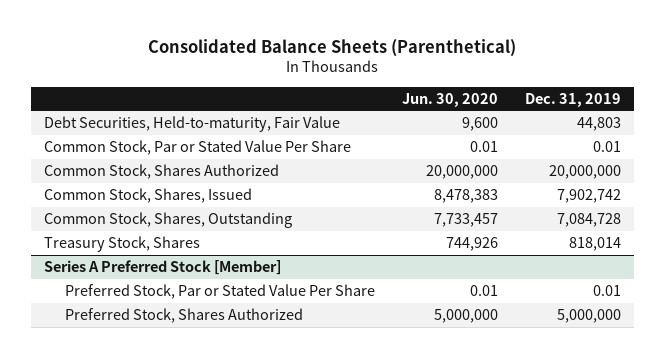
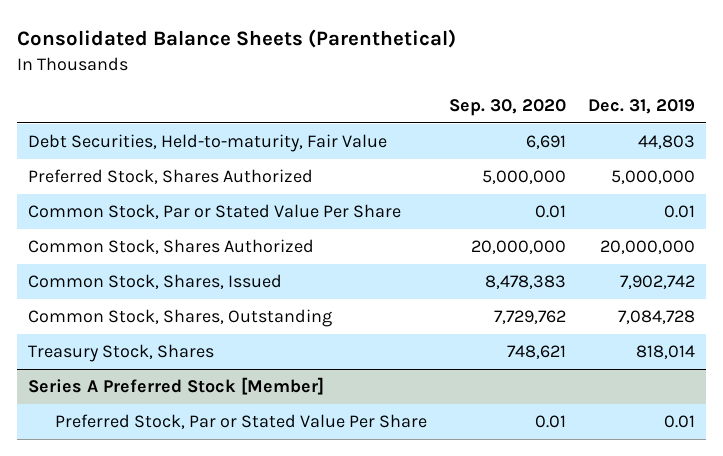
[401,92,498,107] Jun. 30, 2020 -> none
none -> [449,98,567,116] Sep. 30, 2020
none -> [28,169,314,185] Preferred Stock, Shares Authorized
[65,308,304,324] Preferred Stock, Shares Authorized -> none

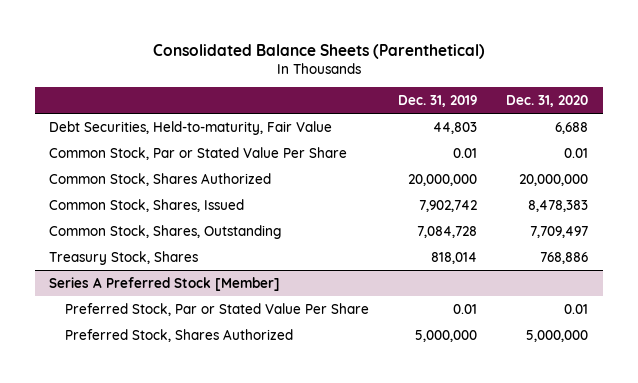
[449,98,567,116] Sep. 30, 2020 -> none
none -> [506,94,589,107] Dec. 31, 2020
[28,169,314,185] Preferred Stock, Shares Authorized -> none
none -> [65,328,294,342] Preferred Stock, Shares Authorized

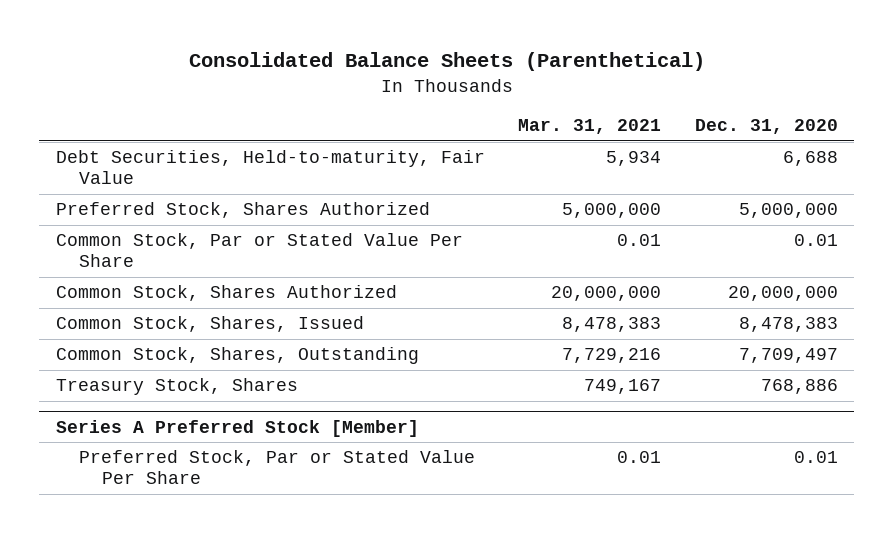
[398,94,478,107] Dec. 31, 2019 -> none
none -> [518,119,662,135] Mar. 31, 2021
none -> [56,202,431,219] Preferred Stock, Shares Authorized
[65,328,294,342] Preferred Stock, Shares Authorized -> none

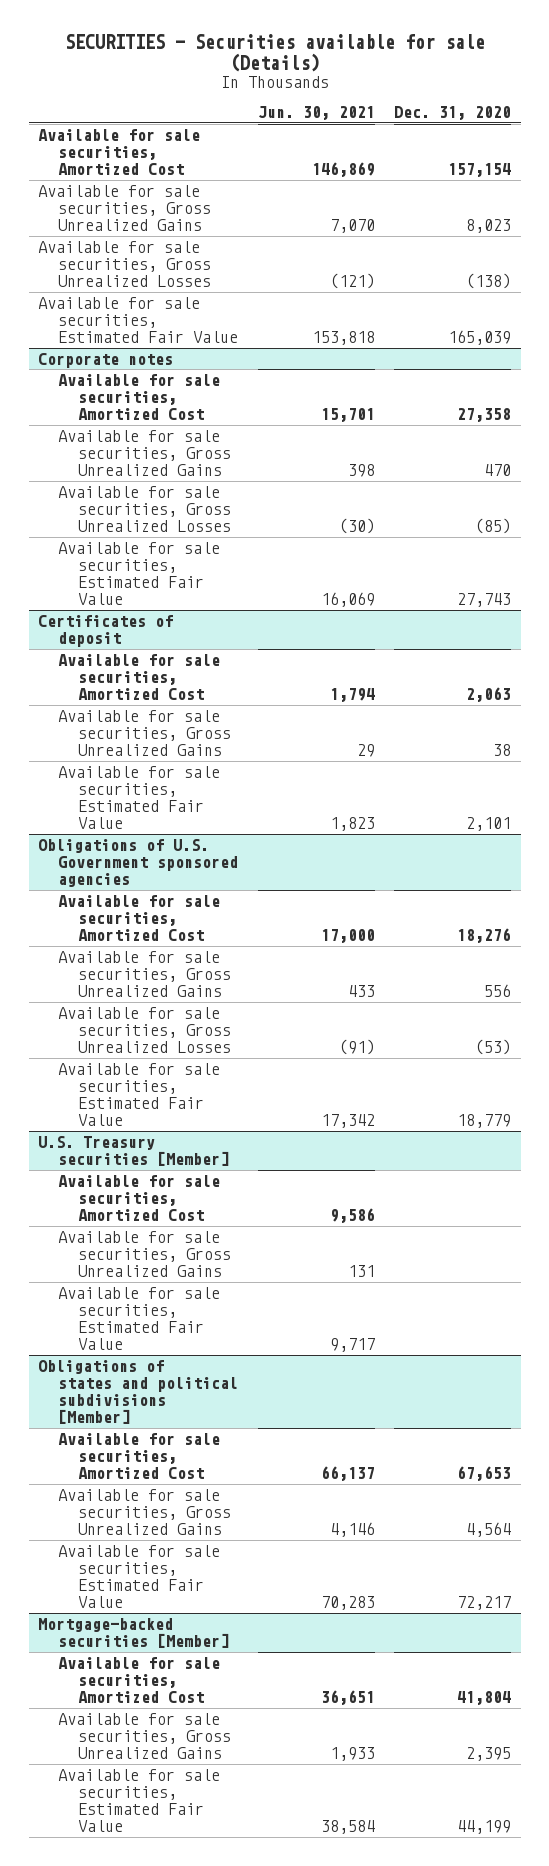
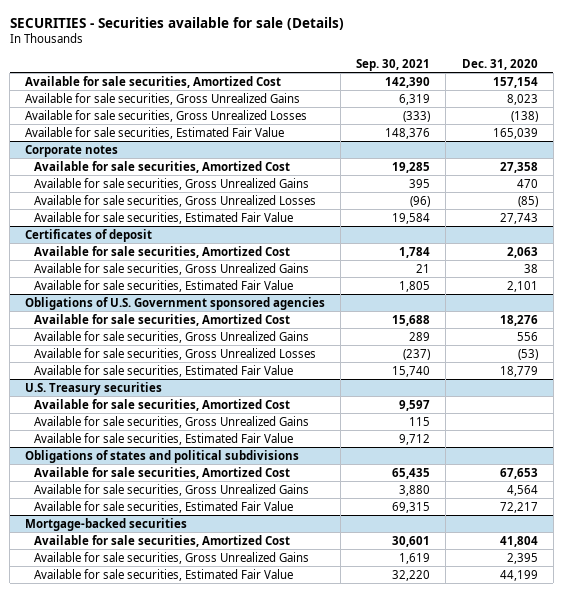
[257,106,375,121] Jun. 30, 2021 -> none
none -> [356,58,431,71] Sep. 30, 2021
[38,1135,230,1166] U.S. Treasury securities [Member] -> [25,381,163,395] U.S. Treasury securities
[38,1359,239,1425] Obligations of states and political subdivisions [Member] -> [25,449,300,463] Obligations of states and political subdivisions
[38,1617,230,1648] Mortgage-backed securities [Member] -> [25,517,188,531] Mortgage-backed securities

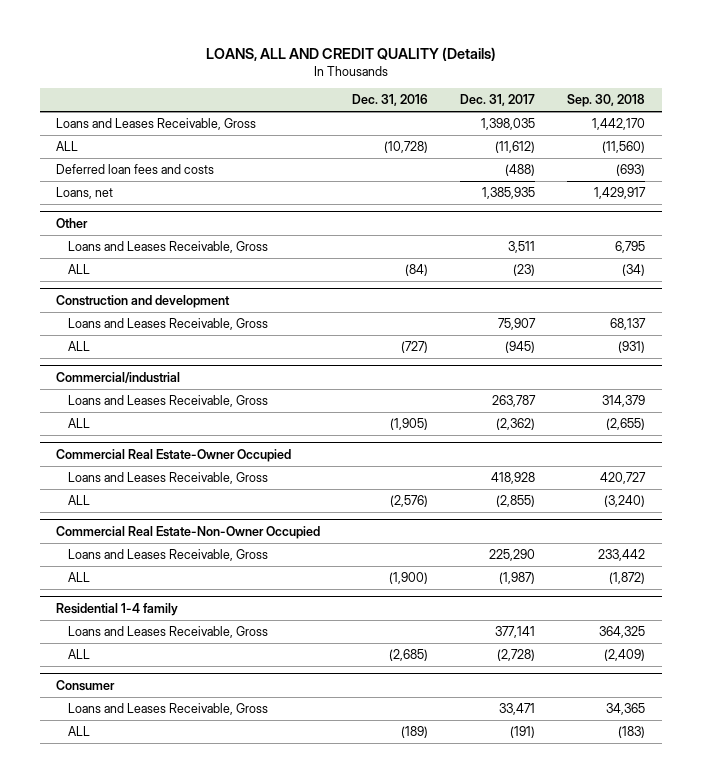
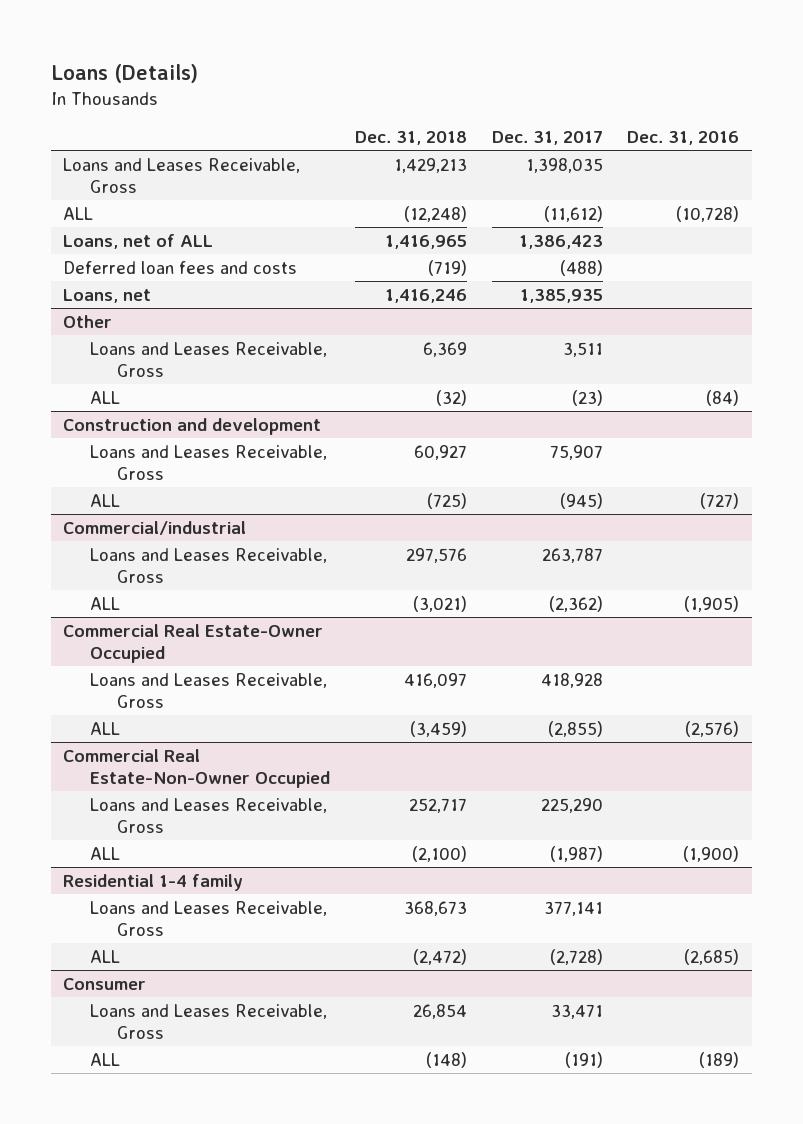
[205,46,496,61] LOANS, ALL AND CREDIT QUALITY (Details) -> [50,63,198,83] Loans (Details)
[567,94,646,108] Sep. 30, 2018 -> none
none -> [354,131,467,146] Dec. 31, 2018
none -> [63,233,214,249] Loans, net of ALL

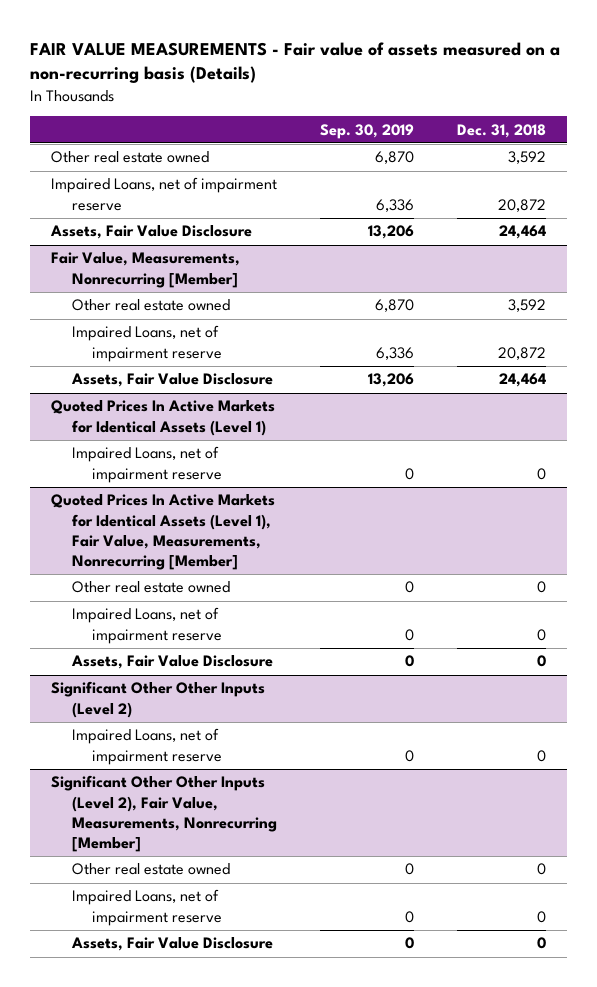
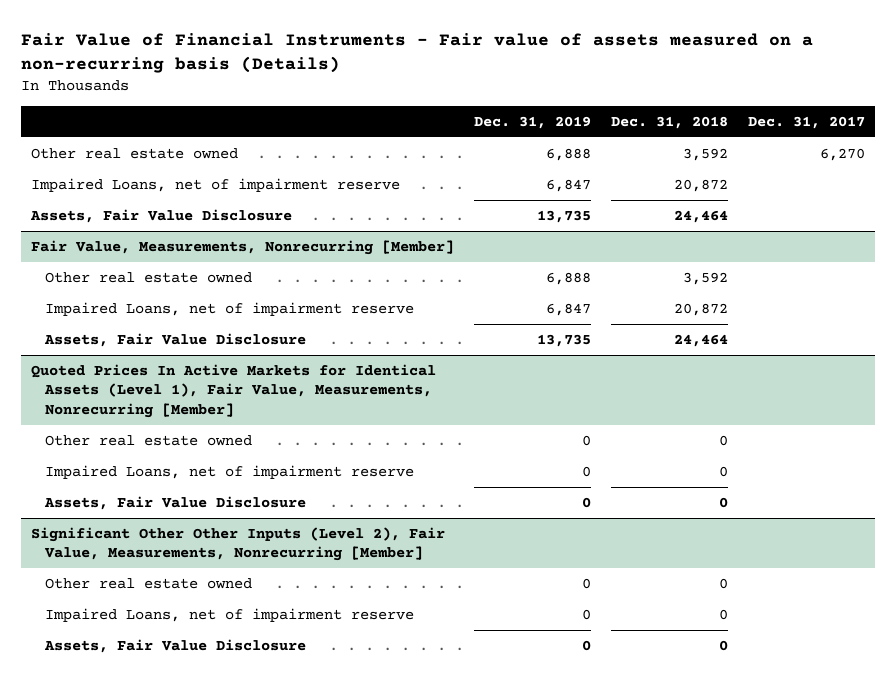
[30,41,561,84] FAIR VALUE MEASUREMENTS - Fair value of assets measured on a non-recurring basis (Details) -> [21,33,814,74] Fair Value of Financial Instruments - Fair value of assets measured on a non-recurring basis (Details)
[319,123,414,139] Sep. 30, 2019 -> none
none -> [474,115,592,129] Dec. 31, 2019
none -> [748,115,866,129] Dec. 31, 2017
[51,400,276,436] Quoted Prices In Active Markets for Identical Assets (Level 1) -> none
[71,446,223,483] Impaired Loans, net of impairment reserve -> none
[51,681,266,718] Significant Other Other Inputs (Level 2) -> none
[71,728,223,765] Impaired Loans, net of impairment reserve -> none

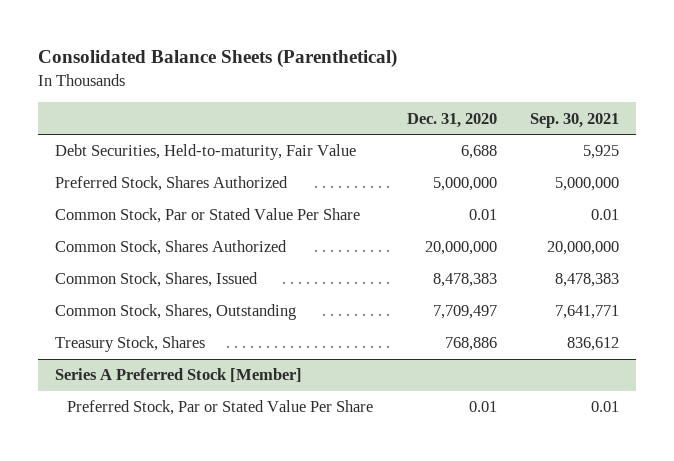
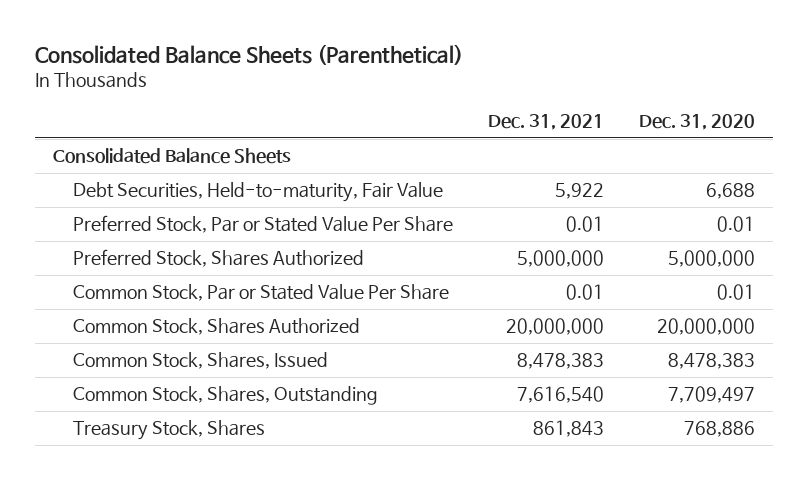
[530,112,620,128] Sep. 30, 2021 -> none
none -> [487,114,604,131] Dec. 31, 2021
none -> [52,148,291,165] Consolidated Balance Sheets
none -> [72,215,453,234] Preferred Stock, Par or Stated Value Per Share
[54,368,302,383] Series A Preferred Stock [Member] -> none
[66,400,373,416] Preferred Stock, Par or Stated Value Per Share -> none

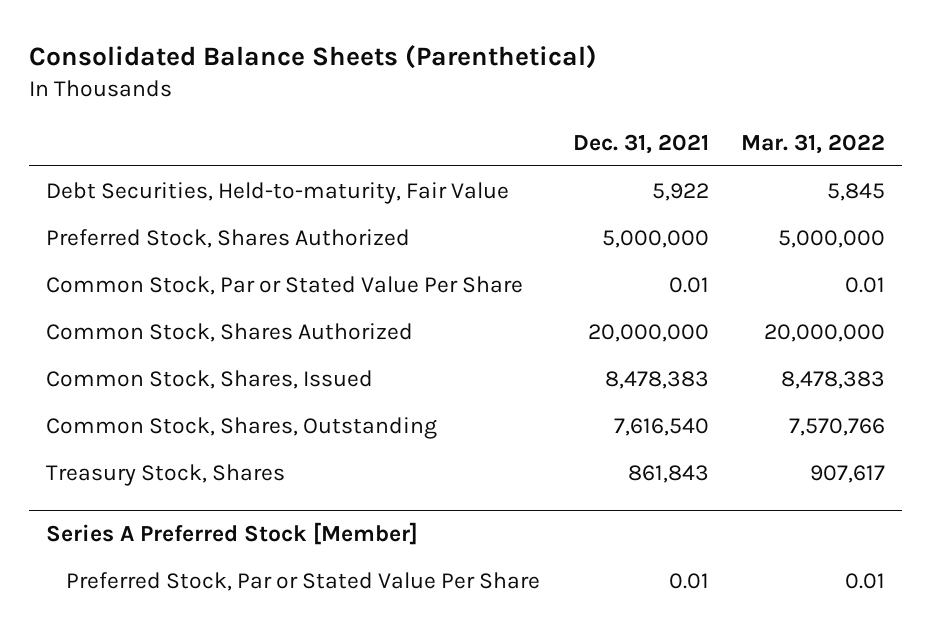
[639,114,756,131] Dec. 31, 2020 -> none
none -> [741,133,886,154] Mar. 31, 2022
[52,148,291,165] Consolidated Balance Sheets -> none
[72,215,453,234] Preferred Stock, Par or Stated Value Per Share -> none
none -> [45,521,418,545] Series A Preferred Stock [Member]
none -> [65,571,540,591] Preferred Stock, Par or Stated Value Per Share

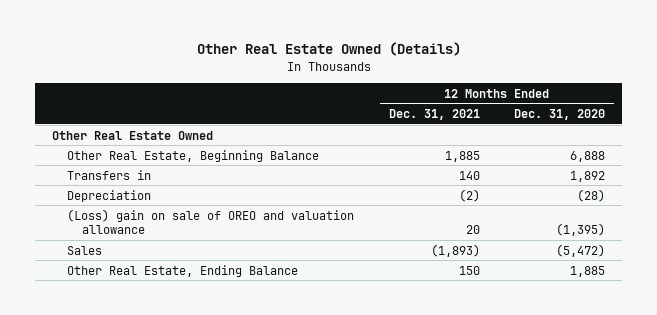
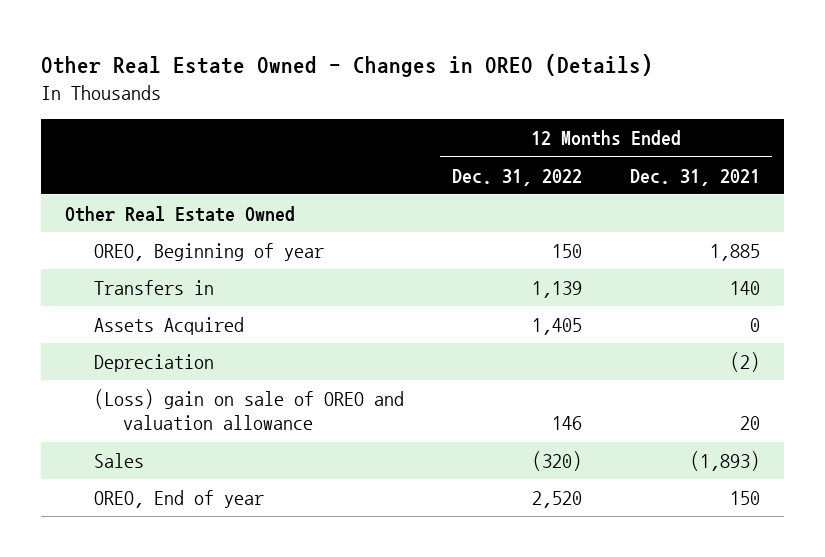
[196,42,461,57] Other Real Estate Owned (Details) -> [40,54,653,78] Other Real Estate Owned - Changes in OREO (Details)
[514,109,606,121] Dec. 31, 2020 -> none
none -> [451,168,582,186] Dec. 31, 2022
[67,149,320,162] Other Real Estate, Beginning Balance -> [93,243,324,262] OREO, Beginning of year
none -> [93,317,244,336] Assets Acquired
[67,264,299,277] Other Real Estate, Ending Balance -> [93,490,264,509] OREO, End of year

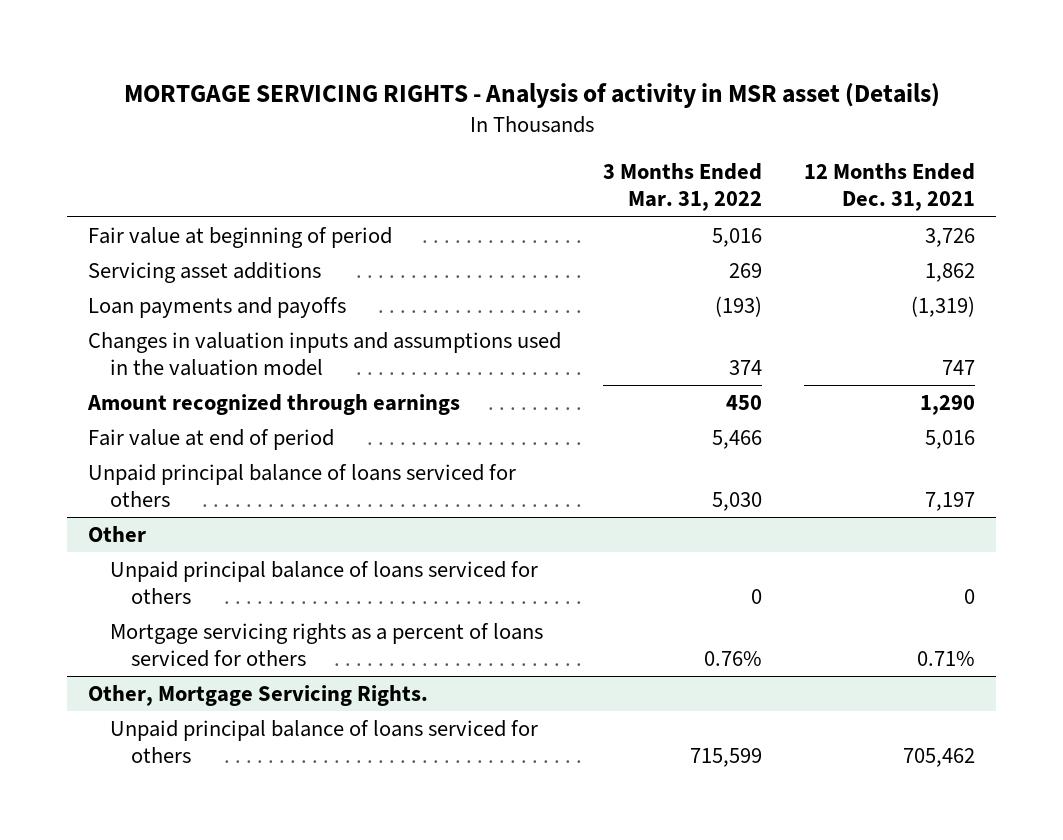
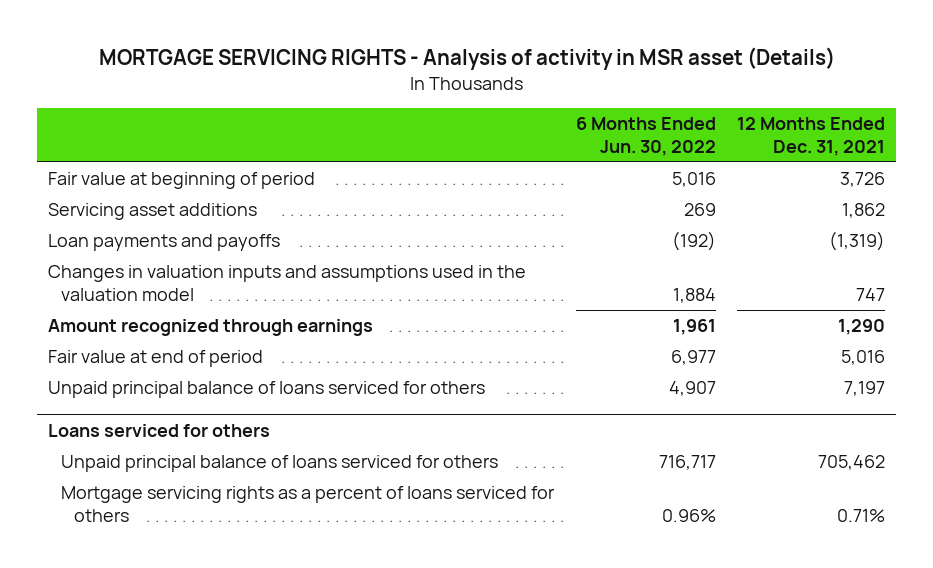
[603,163,763,212] 3 Months Ended Mar. 31, 2022 -> none
none -> [575,116,716,156] 6 Months Ended Jun. 30, 2022
[88,526,147,543] Other -> none
[109,561,538,605] Unpaid principal balance of loans serviced for others -> none
[109,623,543,668] Mortgage servicing rights as a percent of loans serviced for others -> none
[88,685,429,707] Other, Mortgage Servicing Rights. -> none
none -> [48,423,271,437] Loans serviced for others
none -> [61,486,556,523] Mortgage servicing rights as a percent of loans serviced for others

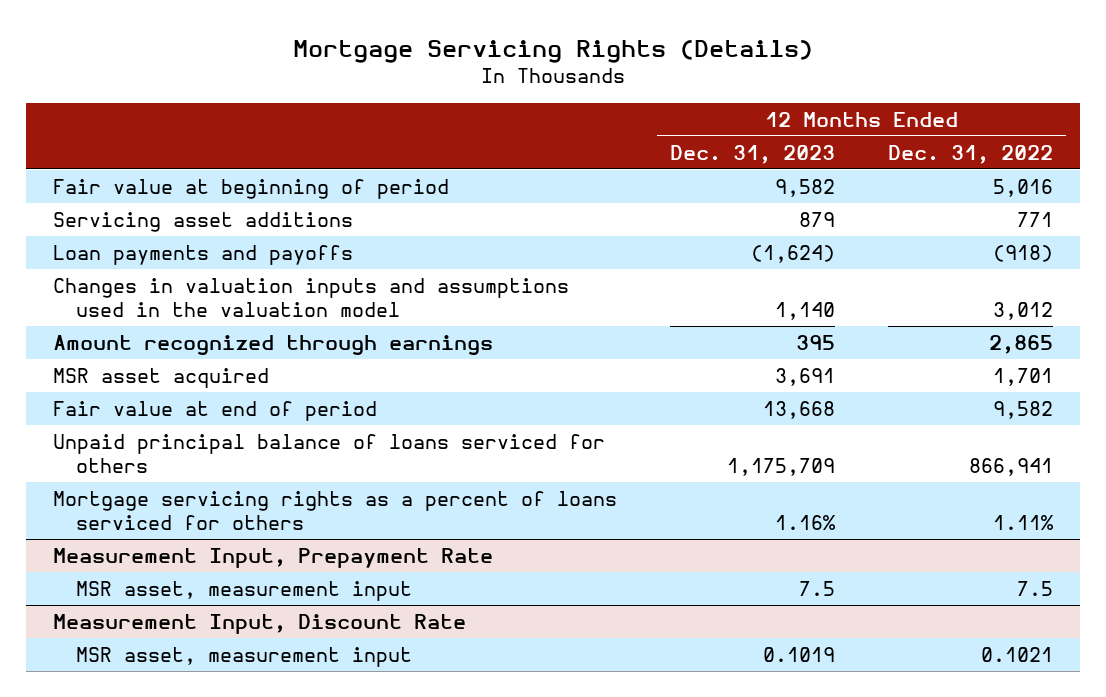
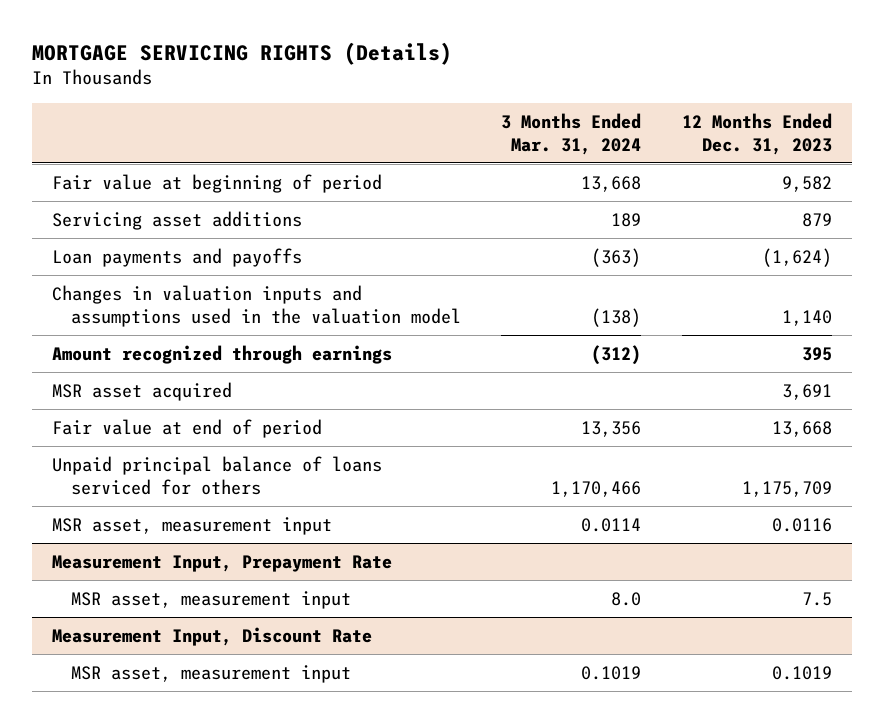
[293,39,814,63] Mortgage Servicing Rights (Details) -> [31,41,452,65] MORTGAGE SERVICING RIGHTS (Details)
[888,144,1054,164] Dec. 31, 2022 -> none
none -> [501,112,642,155] 3 Months Ended Mar. 31, 2024
[52,490,617,530] Mortgage servicing rights as a percent of loans serviced for others -> none
none -> [52,517,333,536] MSR asset, measurement input

